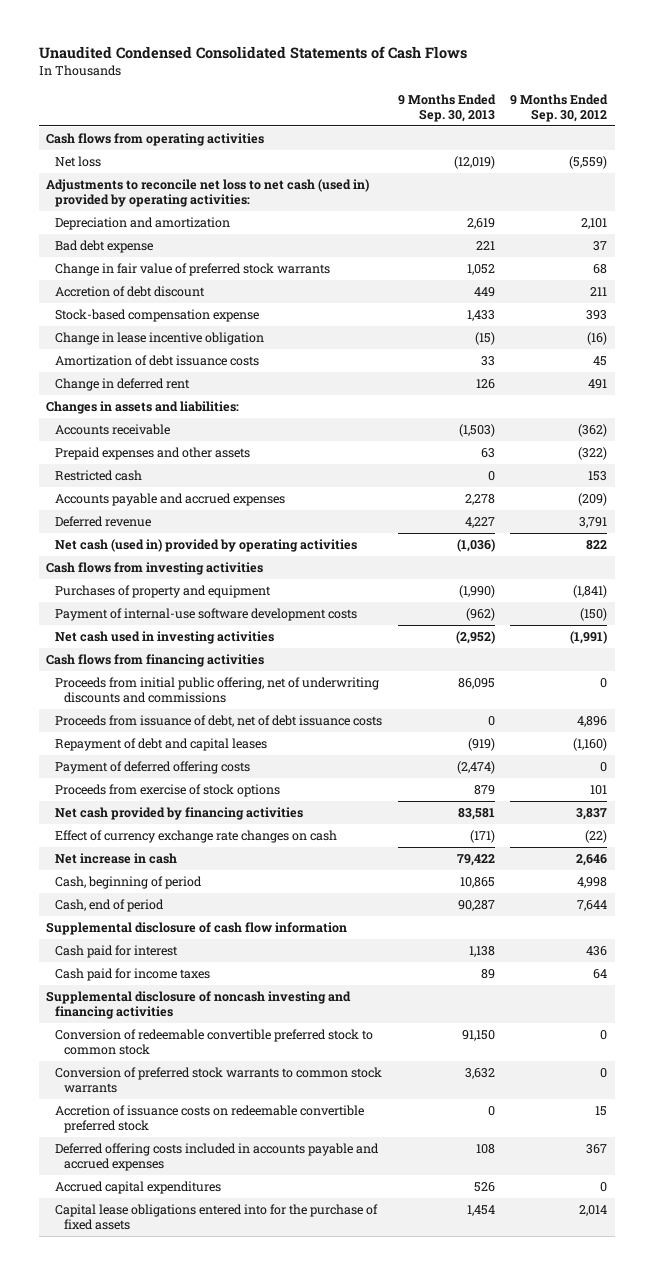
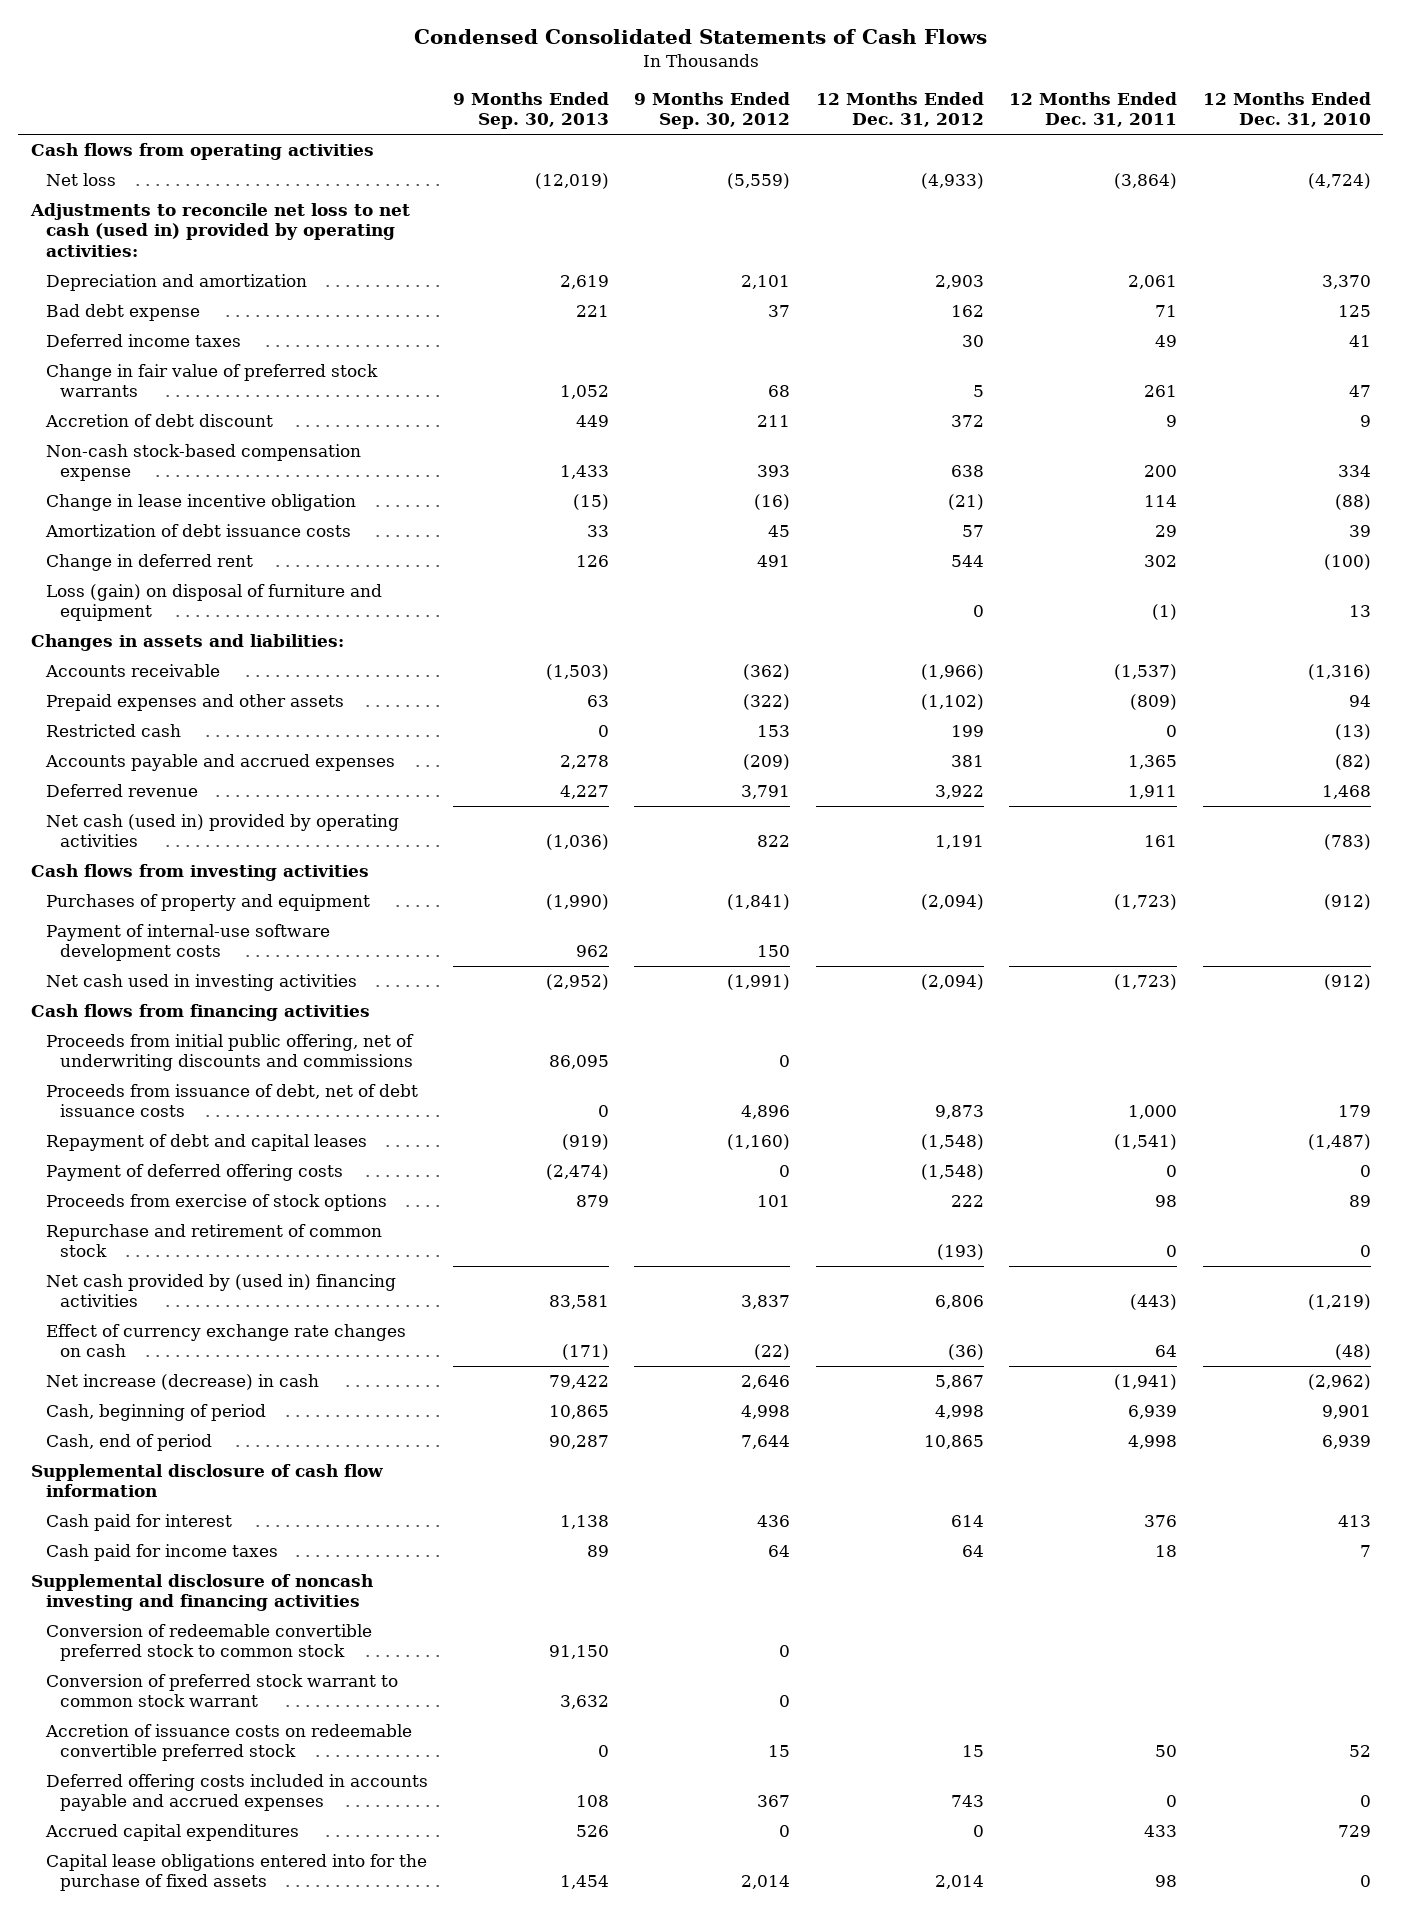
[38,46,467,60] Unaudited Condensed Consolidated Statements of Cash Flows -> [413,29,987,45] Condensed Consolidated Statements of Cash Flows
none -> [815,91,984,128] 12 Months Ended Dec. 31, 2012
none -> [1009,91,1178,128] 12 Months Ended Dec. 31, 2011
none -> [1202,91,1371,128] 12 Months Ended Dec. 31, 2010
none -> [45,333,241,347] Deferred income taxes
[55,309,260,323] Stock-based compensation expense -> [45,443,361,482] Non-cash stock-based compensation expense
none -> [45,583,382,622] Loss (gain) on disposal of furniture and equipment
[465,608,495,622] (962) -> [575,945,609,958] 962
[579,608,607,622] (150) -> [757,945,791,958] 150
none -> [45,1223,382,1258] Repurchase and retirement of common stock
[55,807,304,821] Net cash provided by financing activities -> [45,1273,396,1308] Net cash provided by (used in) financing activities
[55,853,178,865] Net increase in cash -> [45,1373,319,1390] Net increase (decrease) in cash
[55,1067,383,1093] Conversion of preferred stock warrants to common stock warrants -> [45,1673,398,1708] Conversion of preferred stock warrant to common stock warrant

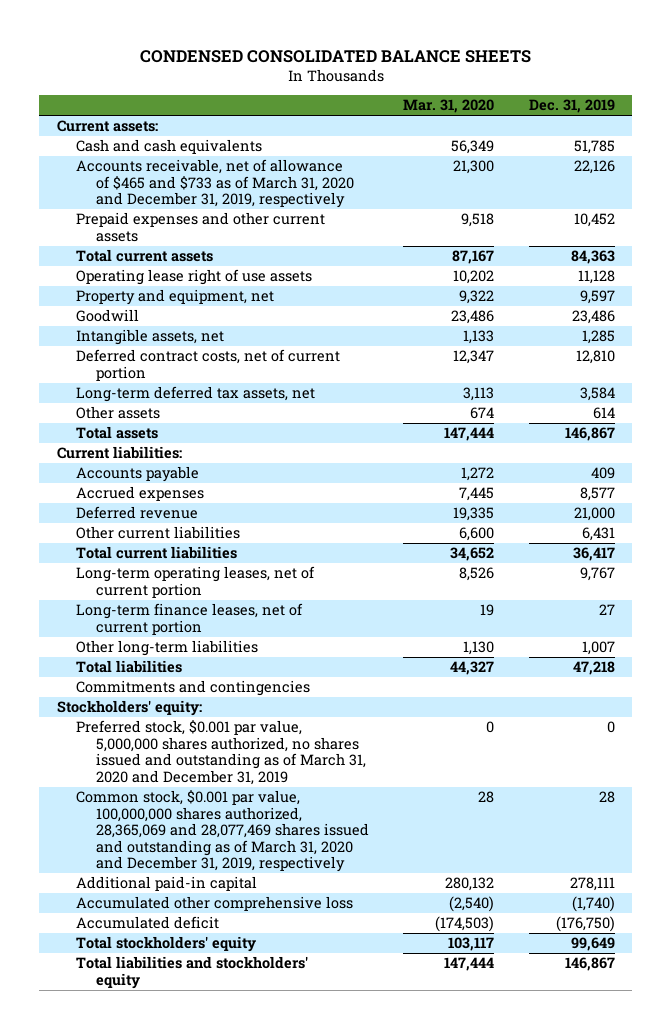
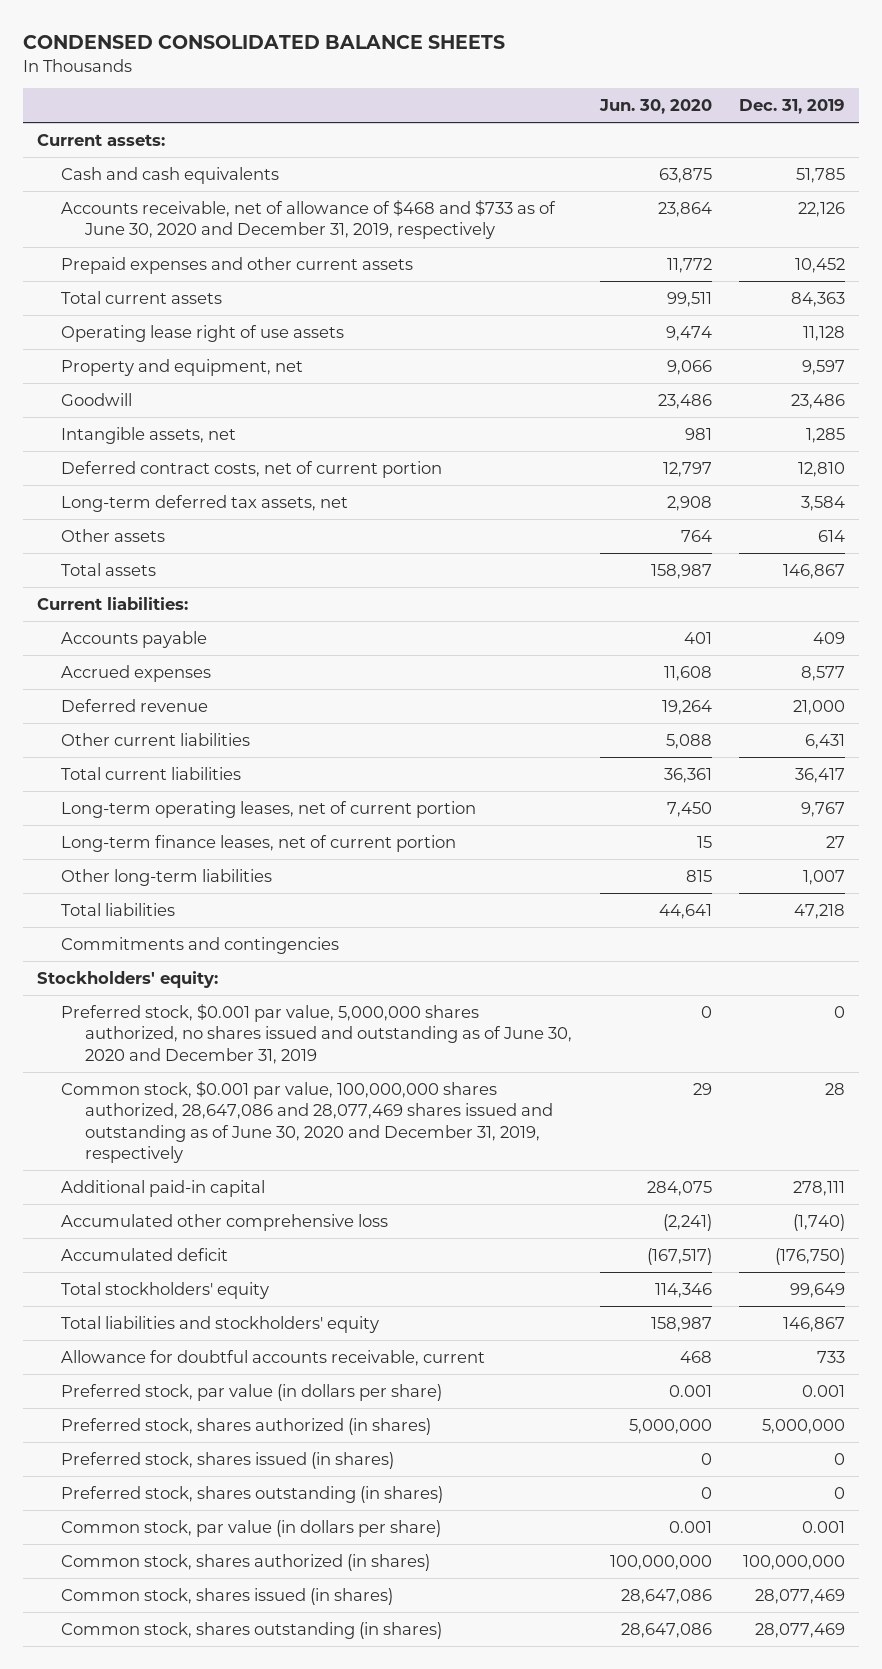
[403,99,495,114] Mar. 31, 2020 -> none
none -> [598,99,712,115] Jun. 30, 2020
[76,159,354,209] Accounts receivable, net of allowance of $465 and $733 as of March 31, 2020 and December 31, 2019, respectively -> [60,199,556,240] Accounts receivable, net of allowance of $468 and $733 as of June 30, 2020 and December 31, 2019, respectively
[76,720,366,785] Preferred stock, $0.001 par value, 5,000,000 shares authorized, no shares issued and outstanding as of March 31, 2020 and December 31, 2019 -> [60,1003,572,1064] Preferred stock, $0.001 par value, 5,000,000 shares authorized, no shares issued and outstanding as of June 30, 2020 and December 31, 2019
[76,790,369,873] Common stock, $0.001 par value, 100,000,000 shares authorized, 28,365,069 and 28,077,469 shares issued and outstanding as of March 31, 2020 and December 31, 2019, respectively -> [60,1080,553,1164] Common stock, $0.001 par value, 100,000,000 shares authorized, 28,647,086 and 28,077,469 shares issued and outstanding as of June 30, 2020 and December 31, 2019, respectively
none -> [60,1349,485,1366] Allowance for doubtful accounts receivable, current
none -> [60,1383,442,1401] Preferred stock, par value (in dollars per share)
none -> [60,1417,431,1435] Preferred stock, shares authorized (in shares)
none -> [60,1451,394,1469] Preferred stock, shares issued (in shares)
none -> [60,1485,443,1503] Preferred stock, shares outstanding (in shares)
none -> [60,1519,441,1537] Common stock, par value (in dollars per share)
none -> [60,1553,430,1571] Common stock, shares authorized (in shares)
none -> [60,1587,393,1605] Common stock, shares issued (in shares)
none -> [60,1621,442,1639] Common stock, shares outstanding (in shares)

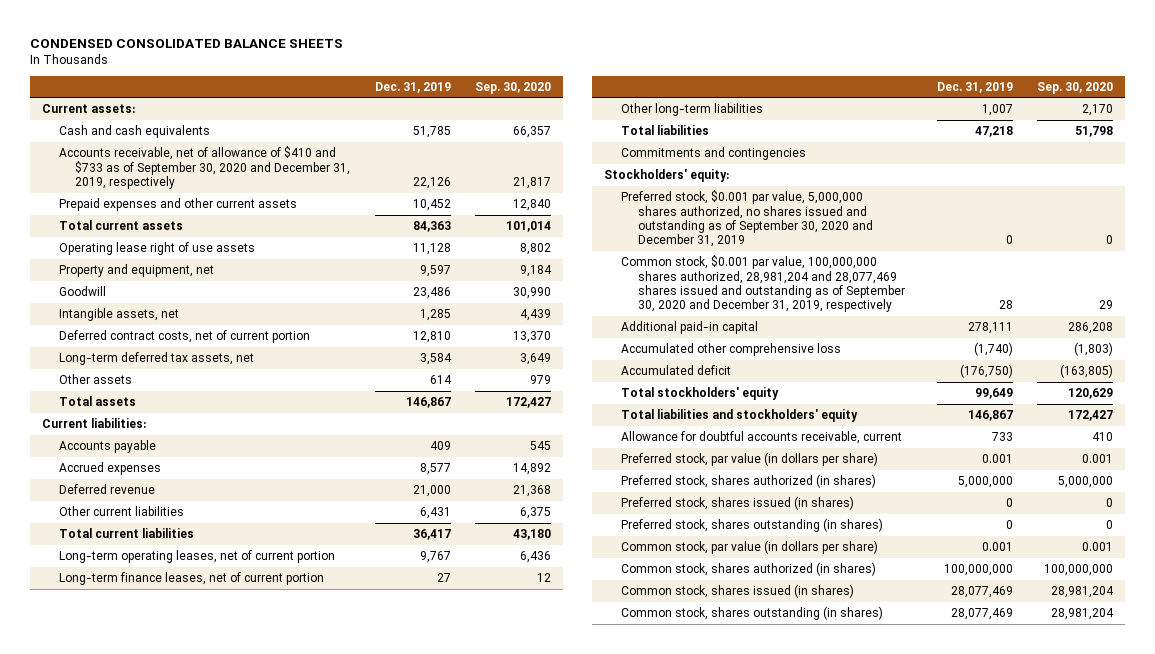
[598,99,712,115] Jun. 30, 2020 -> none
none -> [474,81,551,94] Sep. 30, 2020
[60,199,556,240] Accounts receivable, net of allowance of $468 and $733 as of June 30, 2020 and December 31, 2019, respectively -> [58,146,351,190] Accounts receivable, net of allowance of $410 and $733 as of September 30, 2020 and December 31, 2019, respectively
[60,1003,572,1064] Preferred stock, $0.001 par value, 5,000,000 shares authorized, no shares issued and outstanding as of June 30, 2020 and December 31, 2019 -> [621,190,873,248] Preferred stock, $0.001 par value, 5,000,000 shares authorized, no shares issued and outstanding as of September 30, 2020 and December 31, 2019
[60,1080,553,1164] Common stock, $0.001 par value, 100,000,000 shares authorized, 28,647,086 and 28,077,469 shares issued and outstanding as of June 30, 2020 and December 31, 2019, respectively -> [621,255,905,313] Common stock, $0.001 par value, 100,000,000 shares authorized, 28,981,204 and 28,077,469 shares issued and outstanding as of September 30, 2020 and December 31, 2019, respectively

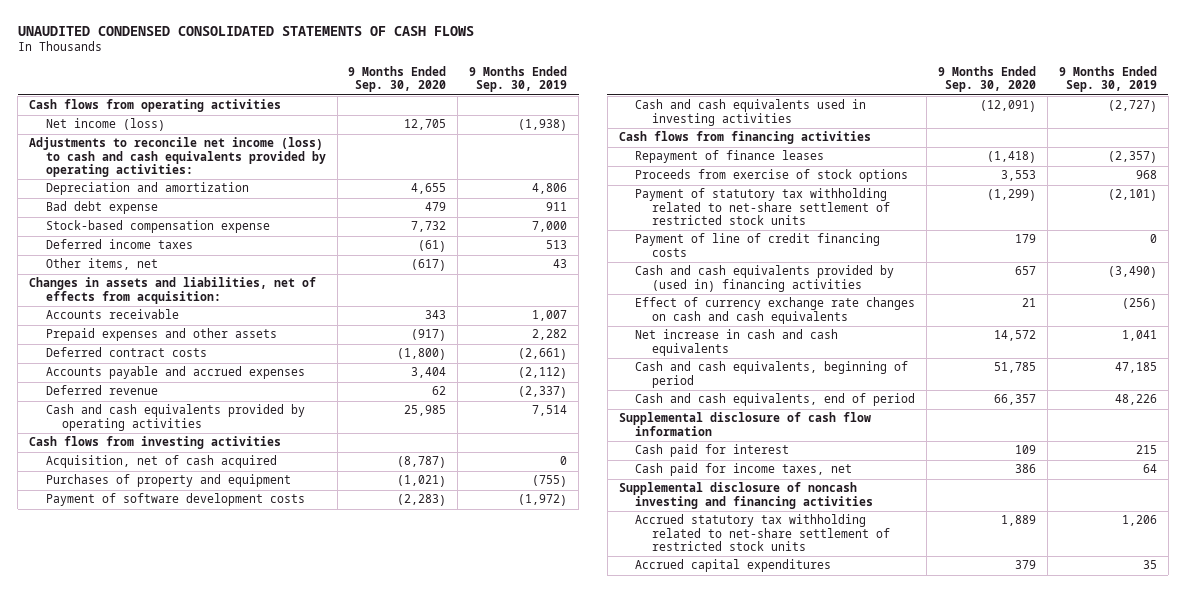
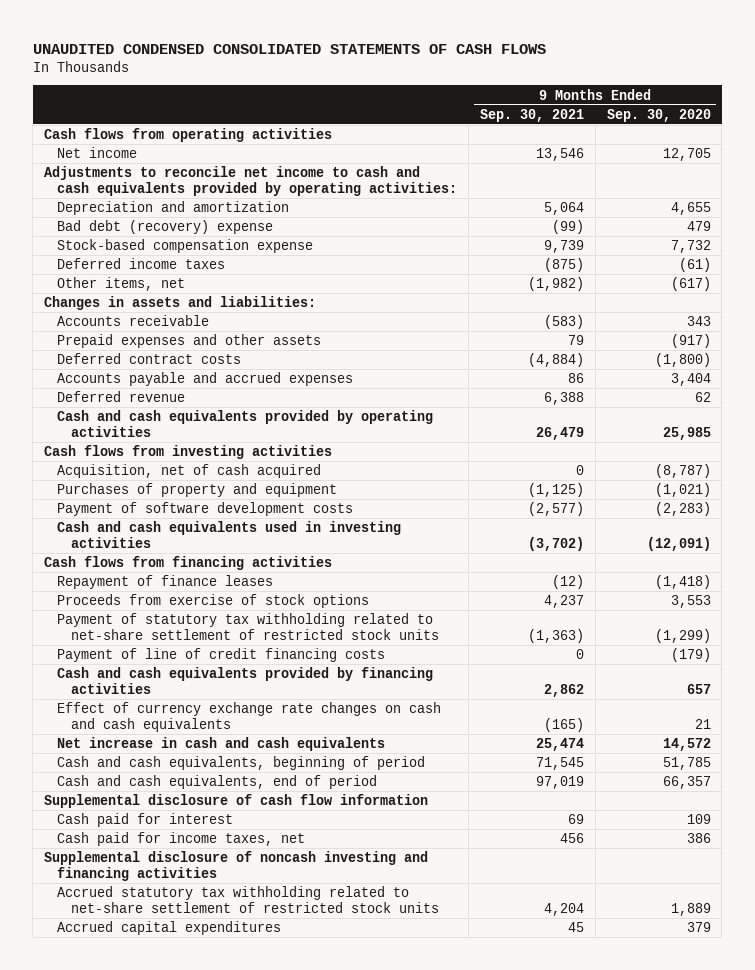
[469,66,568,93] 9 Months Ended Sep. 30, 2019 -> none
none -> [480,108,585,122] Sep. 30, 2021
[45,118,165,132] Net income (loss) -> [57,147,138,159] Net income
[29,137,326,178] Adjustments to reconcile net income (loss) to cash and cash equivalents provided by operating activities: -> [44,166,458,196] Adjustments to reconcile net income to cash and cash equivalents provided by operating activities:
[45,201,158,215] Bad debt expense -> [57,220,274,235] Bad debt (recovery) expense
[29,277,317,304] Changes in assets and liabilities, net of effects from acquisition: -> [44,296,317,311] Changes in assets and liabilities:
[1015,234,1037,244] 179 -> [670,648,711,663] (179)
[635,265,895,292] Cash and cash equivalents provided by (used in) financing activities -> [57,667,434,694] Cash and cash equivalents provided by financing activities

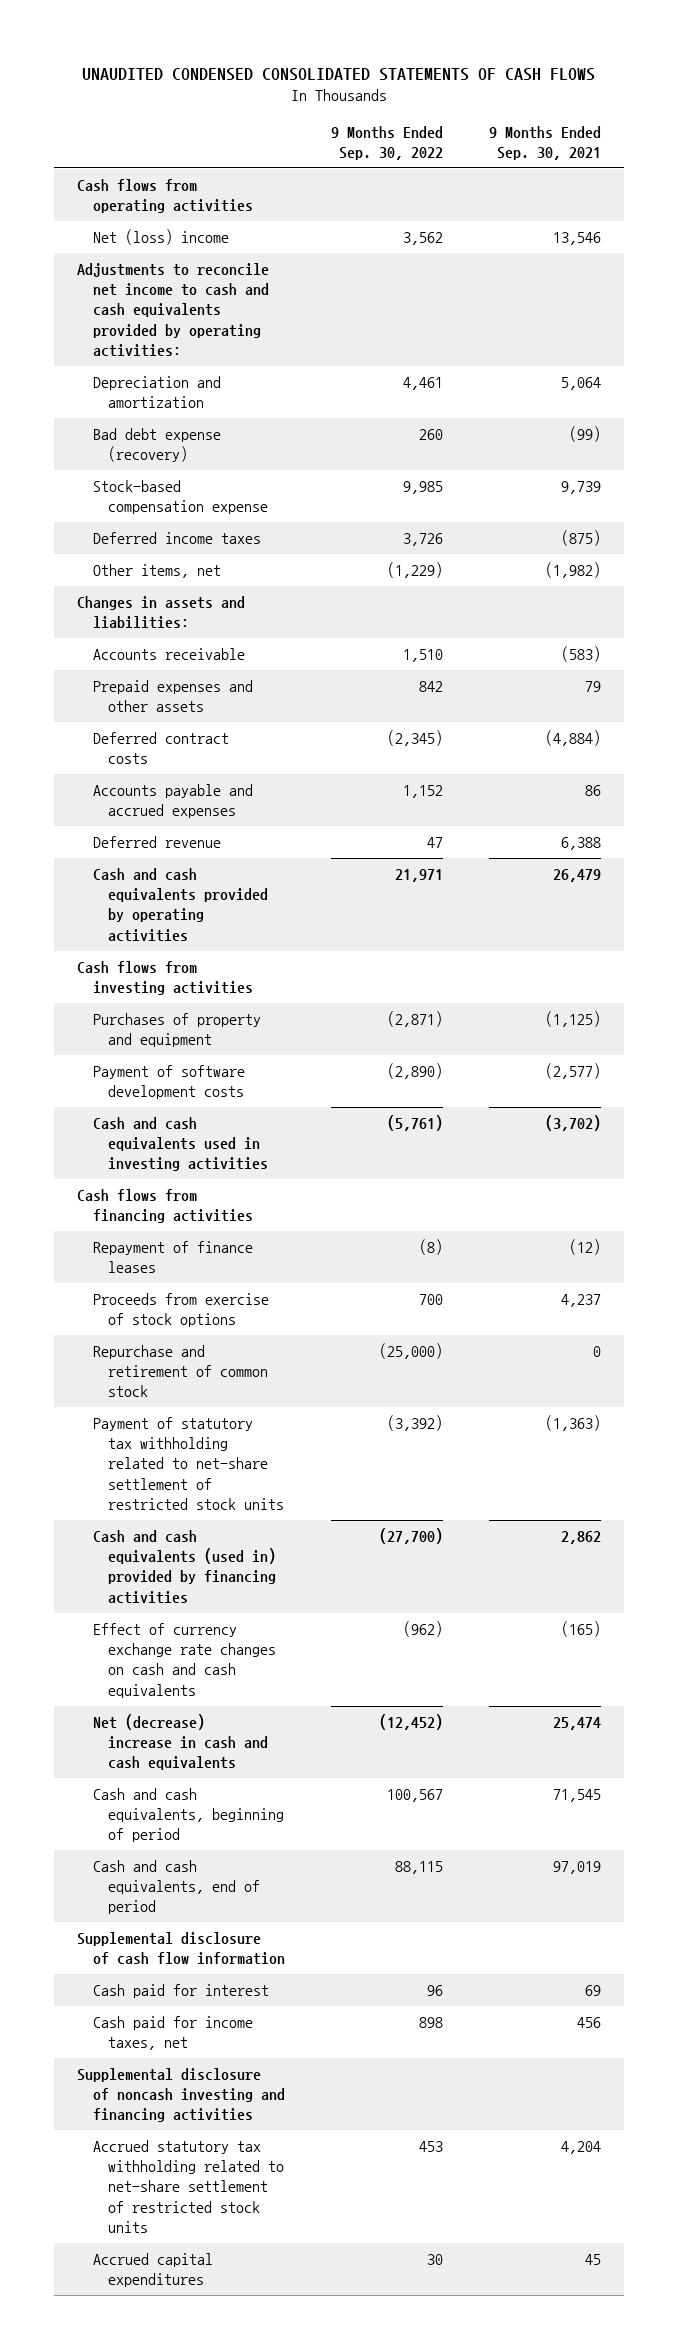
[606,108,711,122] Sep. 30, 2020 -> none
none -> [330,125,443,161] 9 Months Ended Sep. 30, 2022
[57,147,138,159] Net income -> [92,228,229,245] Net (loss) income
[57,220,274,235] Bad debt (recovery) expense -> [92,427,221,463] Bad debt expense (recovery)
[57,464,322,479] Acquisition, net of cash acquired -> none
none -> [92,1344,269,1398] Repurchase and retirement of common stock
[57,648,386,663] Payment of line of credit financing costs -> none
[57,667,434,694] Cash and cash equivalents provided by financing activities -> [92,1529,277,1604] Cash and cash equivalents (used in) provided by financing activities
[57,737,386,752] Net increase in cash and cash equivalents -> [92,1713,269,1771] Net (decrease) increase in cash and cash equivalents

